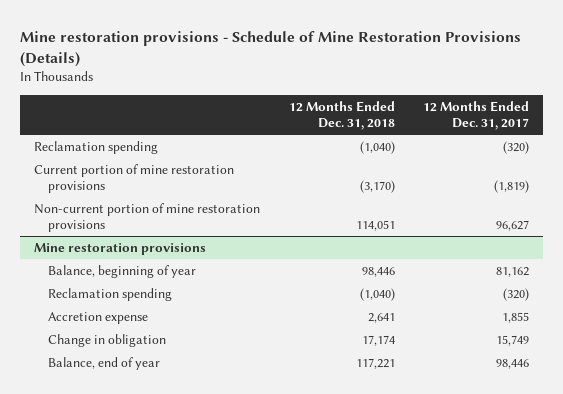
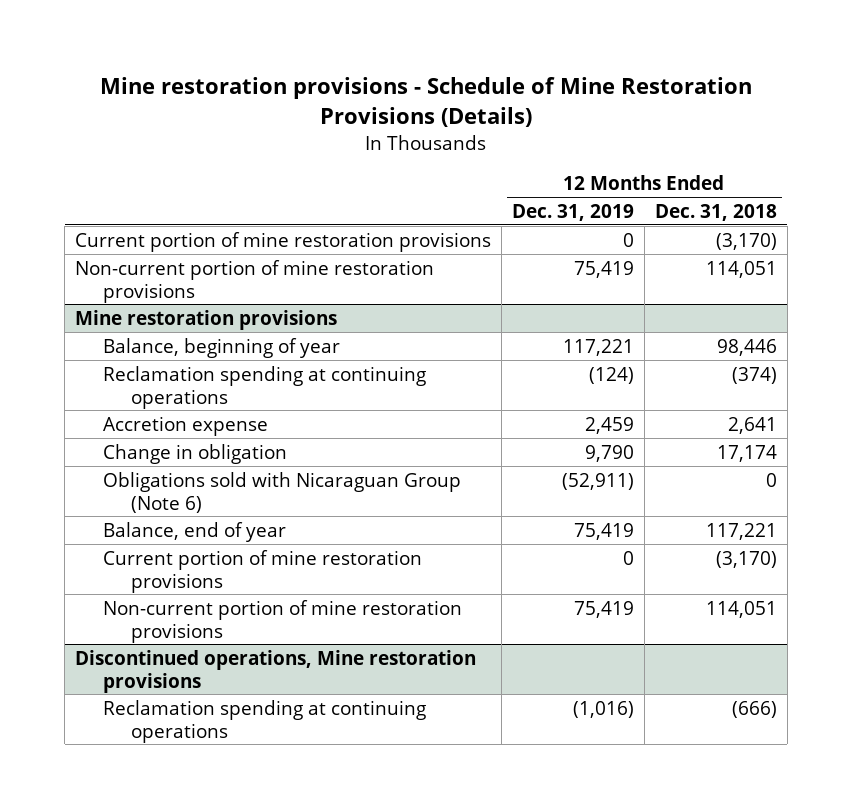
[422,101,529,131] 12 Months Ended Dec. 31, 2017 -> none
none -> [511,203,634,221] Dec. 31, 2019
[34,141,159,155] Reclamation spending -> none
[48,288,173,302] Reclamation spending -> [103,365,427,409] Reclamation spending at continuing operations
[359,288,395,302] (1,040) -> [731,366,777,384] (374)
none -> [103,471,462,513] Obligations sold with Nicaraguan Group (Note 6)
none -> [103,549,423,593] Current portion of mine restoration provisions
none -> [103,599,463,643] Non-current portion of mine restoration provisions
none -> [75,649,477,693] Discontinued operations, Mine restoration provisions
none -> [103,699,427,743] Reclamation spending at continuing operations

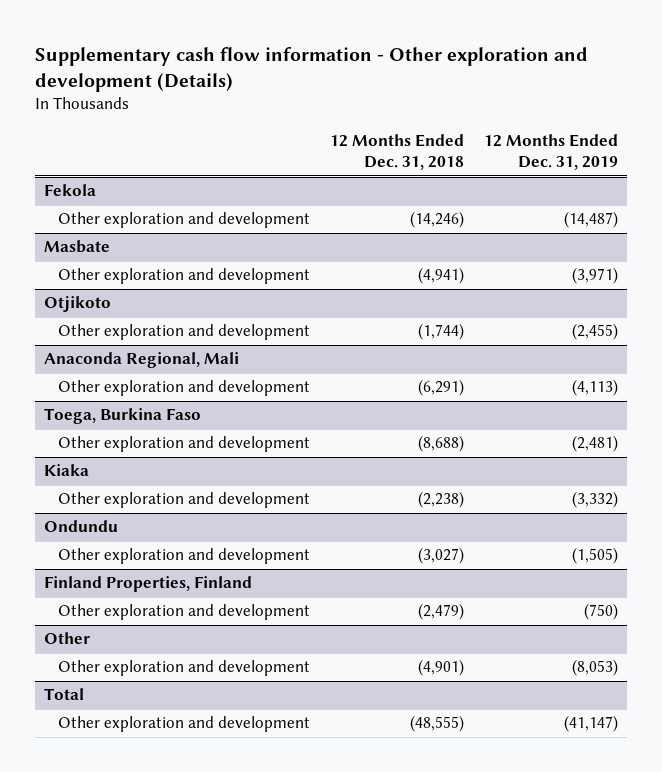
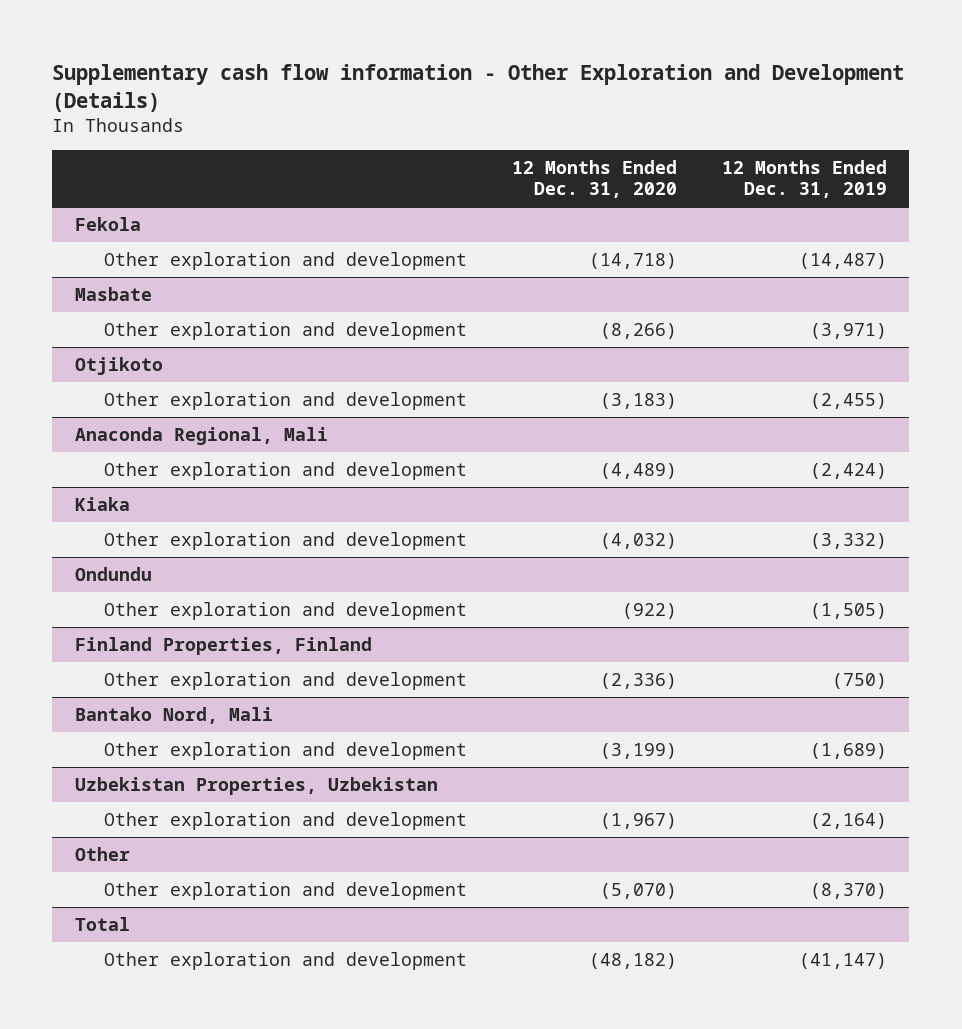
[34,46,588,92] Supplementary cash flow information - Other exploration and development (Details) -> [52,64,905,113] Supplementary cash flow information - Other Exploration and Development (Details)
[329,133,464,171] 12 Months Ended Dec. 31, 2018 -> none
none -> [511,160,677,199] 12 Months Ended Dec. 31, 2020
[44,408,202,425] Toega, Burkina Faso -> none
[58,436,311,453] Other exploration and development -> none
[571,379,618,397] (4,113) -> [809,462,887,479] (2,424)
none -> [74,706,273,724] Bantako Nord, Mali
none -> [103,741,467,760] Other exploration and development
none -> [74,776,438,795] Uzbekistan Properties, Uzbekistan
none -> [103,811,467,830] Other exploration and development
[571,659,618,677] (8,053) -> [809,882,887,899] (8,370)

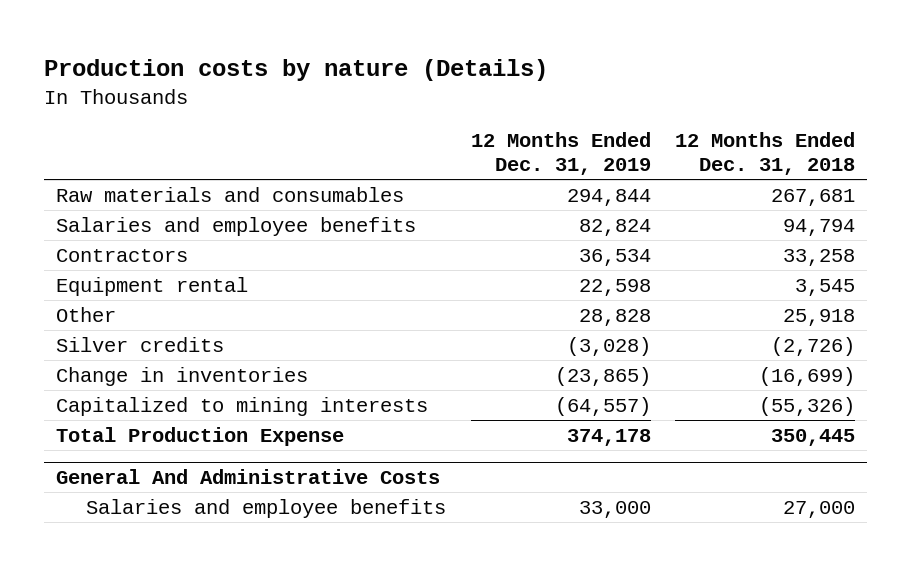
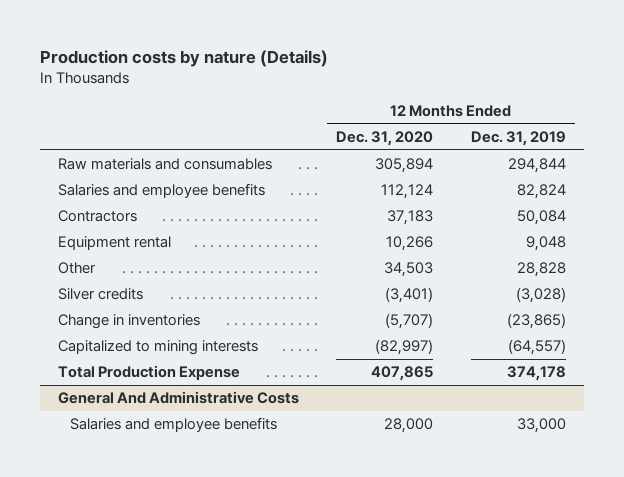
[675,131,856,175] 12 Months Ended Dec. 31, 2018 -> none
none -> [336,131,434,147] Dec. 31, 2020
[578,248,651,266] 36,534 -> [516,210,566,226] 50,084
[578,278,651,296] 22,598 -> [525,236,566,252] 9,048

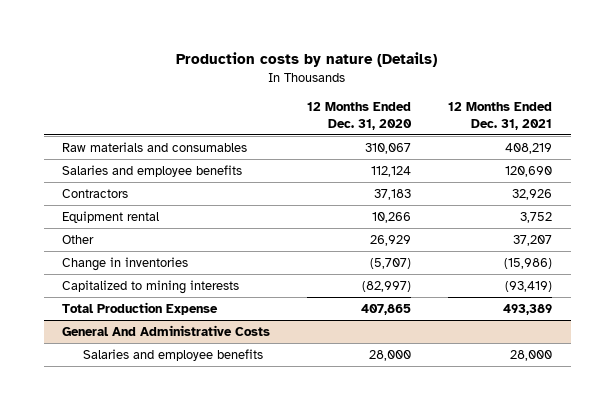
[470,131,566,147] Dec. 31, 2019 -> none
none -> [448,101,553,130] 12 Months Ended Dec. 31, 2021
[375,158,434,174] 305,894 -> [365,142,412,154] 310,067
[58,288,144,301] Silver credits -> none
[384,262,434,278] 34,503 -> [370,234,412,246] 26,929

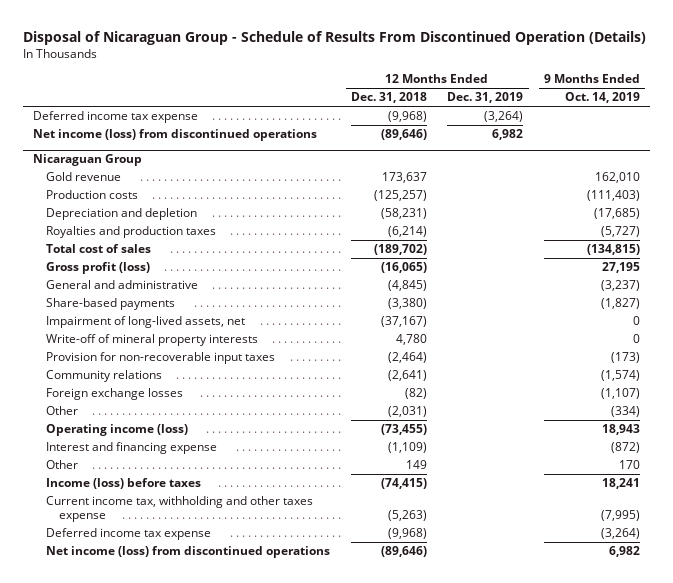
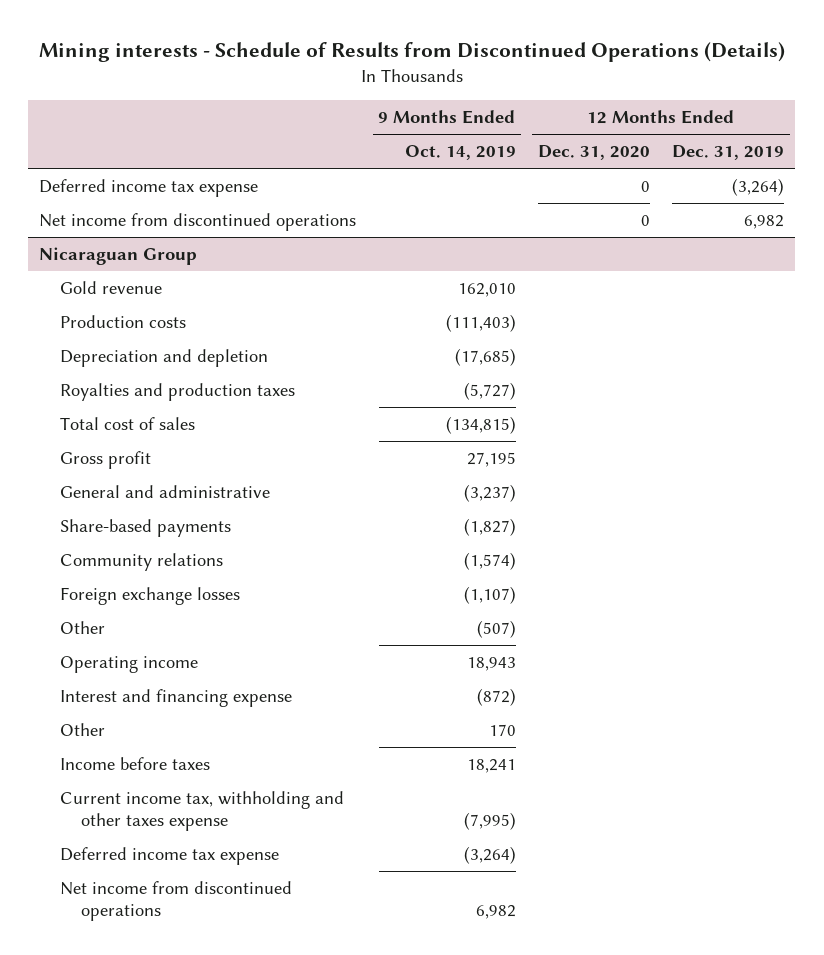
[22,30,646,45] Disposal of Nicaraguan Group - Schedule of Results From Discontinued Operation (Details) -> [38,41,785,62] Mining interests - Schedule of Results from Discontinued Operations (Details)
[350,92,427,104] Dec. 31, 2018 -> none
none -> [537,145,650,161] Dec. 31, 2020
[33,129,318,142] Net income (loss) from discontinued operations -> [39,212,357,231] Net income from discontinued operations
[46,262,151,275] Gross profit (loss) -> [60,450,152,469] Gross profit
[46,316,246,329] Impairment of long-lived assets, net -> none
[46,334,259,347] Write-off of mineral property interests -> none
[46,352,276,365] Provision for non-recoverable input taxes -> none
[611,406,641,418] (334) -> [476,619,516,638] (507)
[46,424,189,437] Operating income (loss) -> [60,655,199,673] Operating income
[46,478,202,490] Income (loss) before taxes -> [60,756,211,770] Income before taxes
[46,546,331,559] Net income (loss) from discontinued operations -> [60,880,293,921] Net income from discontinued operations

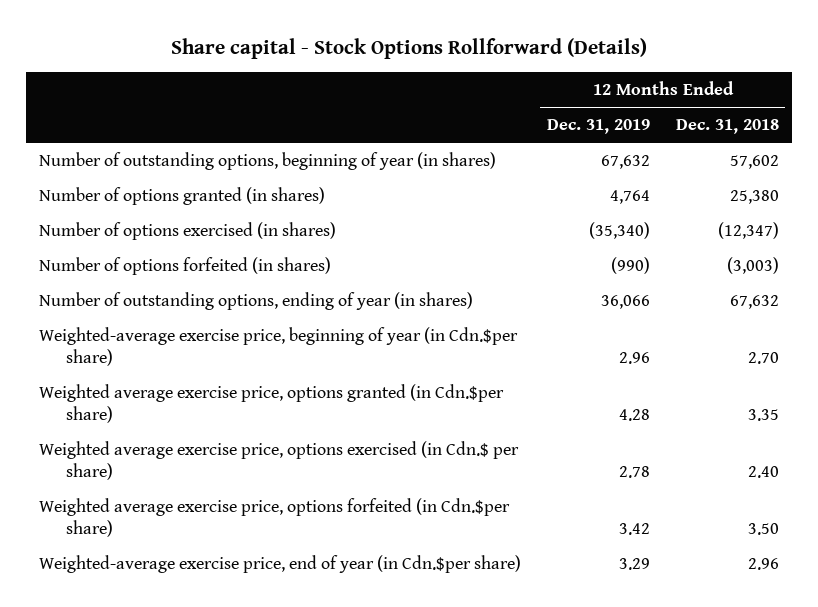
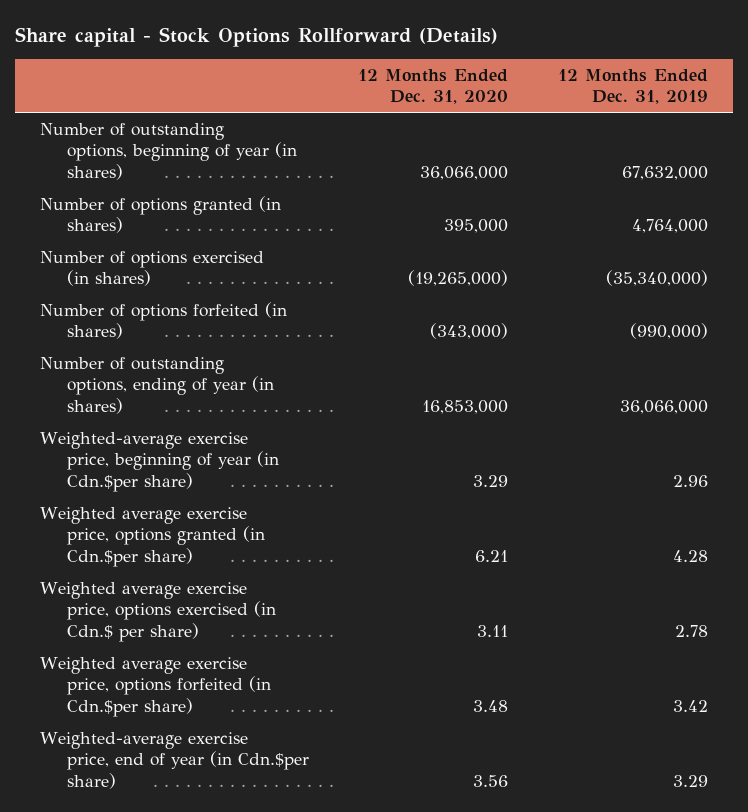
[675,119,779,135] Dec. 31, 2018 -> none
none -> [358,68,509,105] 12 Months Ended Dec. 31, 2020
[600,155,650,170] 67,632 -> [622,166,709,181] 67,632,000
[609,190,650,205] 4,764 -> [632,219,709,234] 4,764,000
[588,222,650,240] (35,340) -> [606,270,709,287] (35,340,000)
[610,257,650,275] (990) -> [630,323,709,340] (990,000)
[600,295,650,310] 36,066 -> [620,400,709,415] 36,066,000

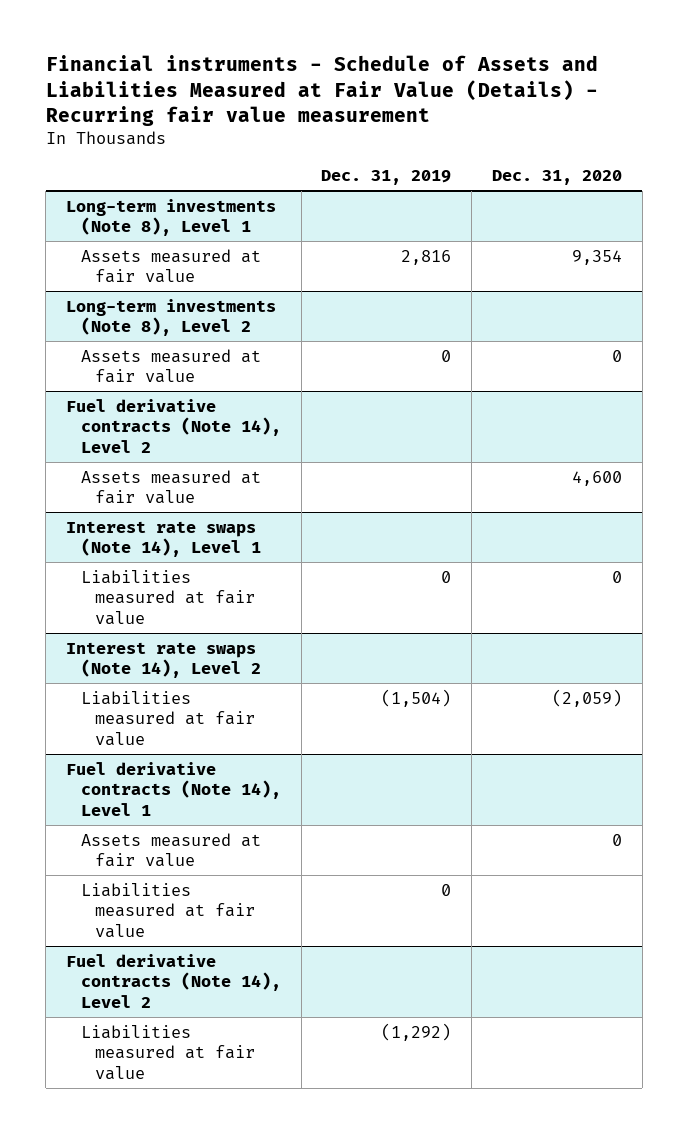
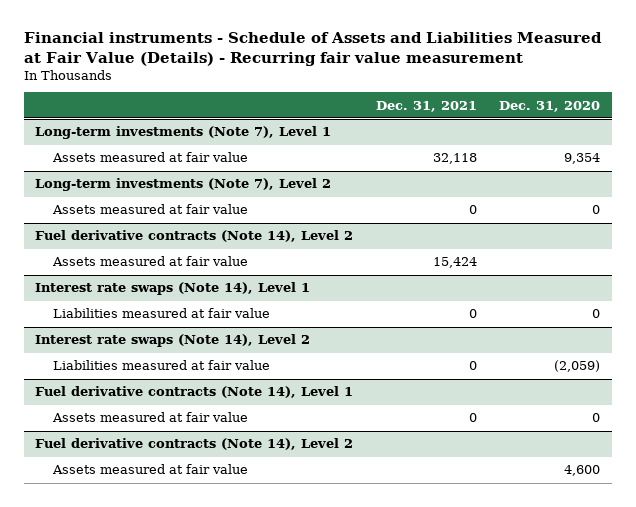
[321,170,452,186] Dec. 31, 2019 -> none
none -> [375,100,477,112] Dec. 31, 2021
[66,198,277,237] Long-term investments (Note 8), Level 1 -> [35,126,332,140] Long-term investments (Note 7), Level 1
[66,298,277,337] Long-term investments (Note 8), Level 2 -> [35,178,332,192] Long-term investments (Note 7), Level 2
none -> [51,256,248,267] Assets measured at fair value
[80,882,256,938] Liabilities measured at fair value -> none
[80,1024,256,1080] Liabilities measured at fair value -> none
[80,469,261,505] Assets measured at fair value -> [51,464,248,475] Assets measured at fair value

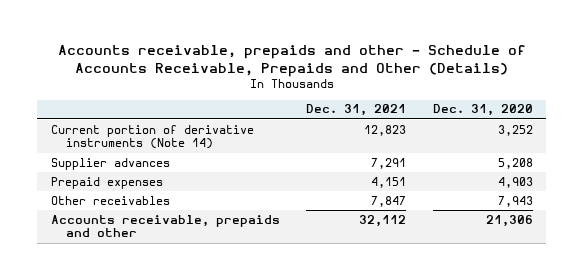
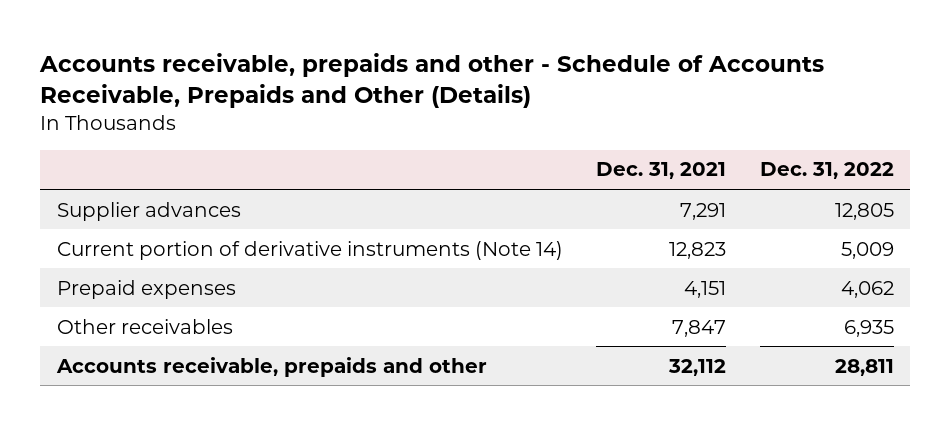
[432,104,533,117] Dec. 31, 2020 -> none
none -> [759,162,894,180] Dec. 31, 2022
[50,124,254,150] Current portion of derivative instruments (Note 14) -> [57,240,564,260] Current portion of derivative instruments (Note 14)

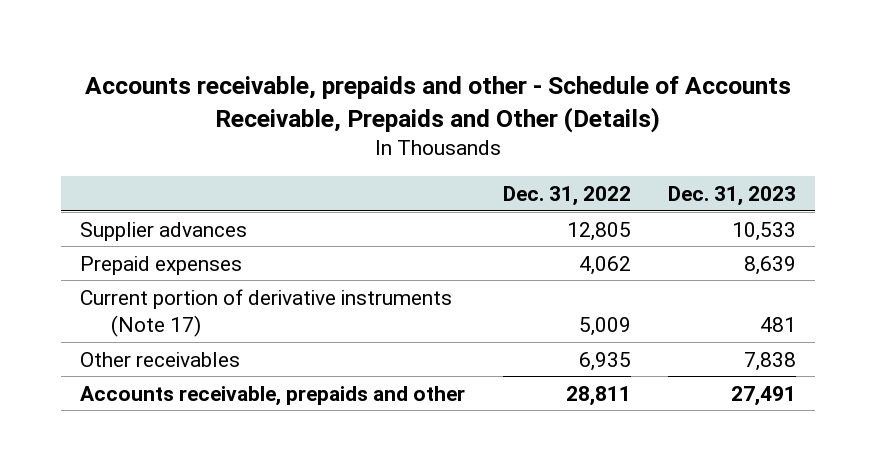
[596,162,727,180] Dec. 31, 2021 -> none
none -> [668,185,797,206] Dec. 31, 2023
[57,240,564,260] Current portion of derivative instruments (Note 14) -> none
none -> [79,288,452,338] Current portion of derivative instruments (Note 17)

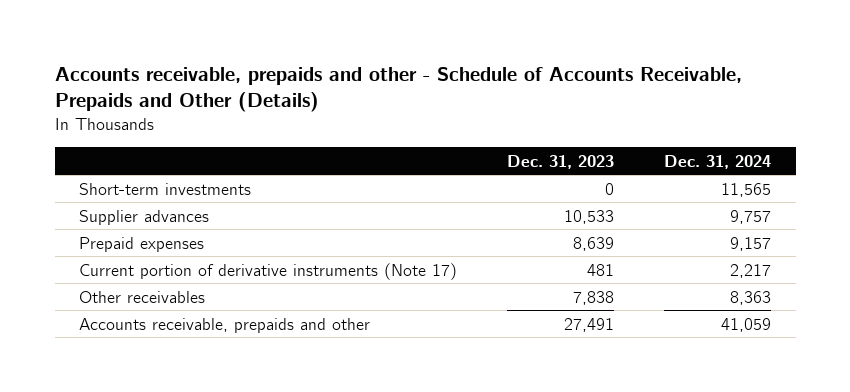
[502,185,631,206] Dec. 31, 2022 -> none
none -> [663,154,771,169] Dec. 31, 2024
none -> [79,182,252,195] Short-term investments

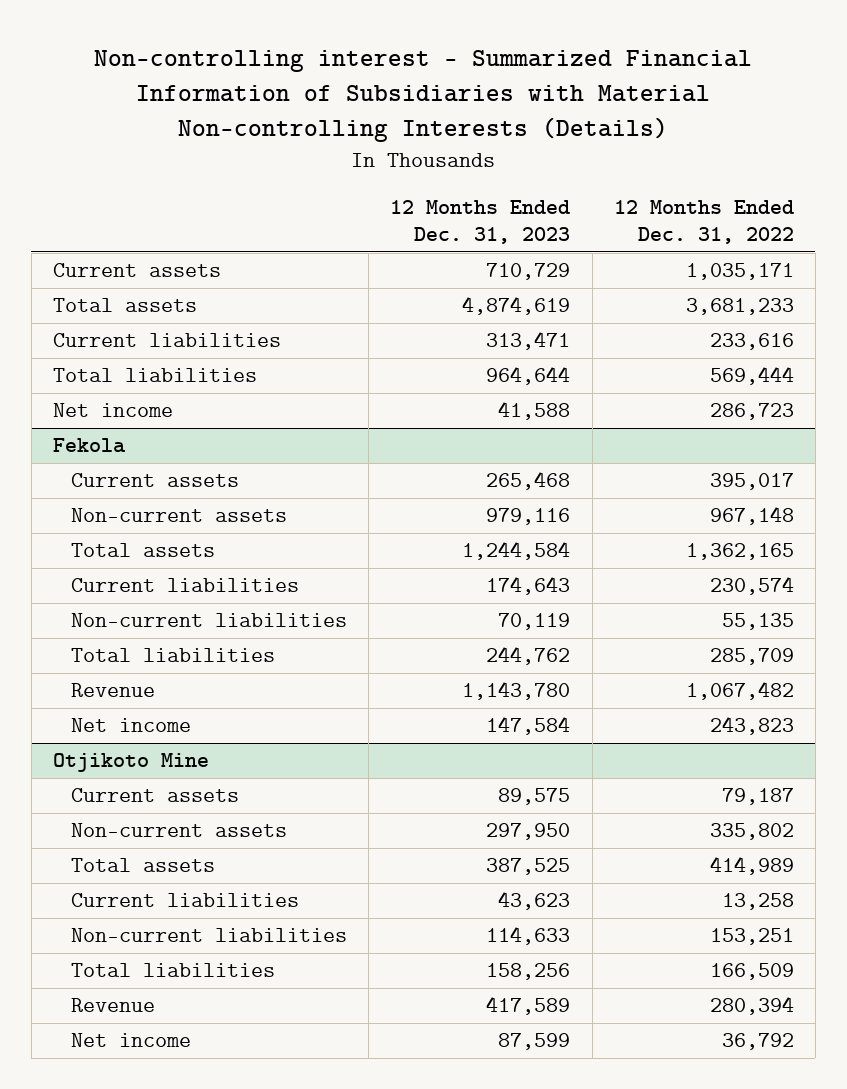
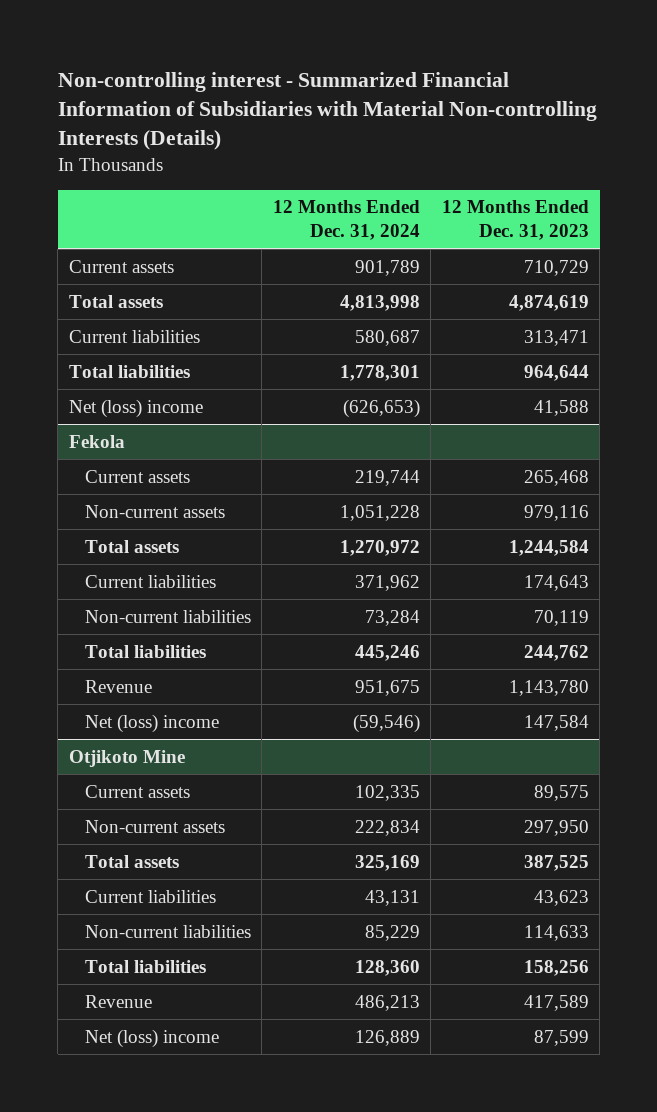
[613,199,794,245] 12 Months Ended Dec. 31, 2022 -> none
none -> [272,200,420,240] 12 Months Ended Dec. 31, 2024
[53,403,174,418] Net income -> [68,398,203,418] Net (loss) income
[71,718,192,733] Net income -> [84,713,219,733] Net (loss) income
[71,1033,192,1048] Net income -> [84,1028,219,1048] Net (loss) income

